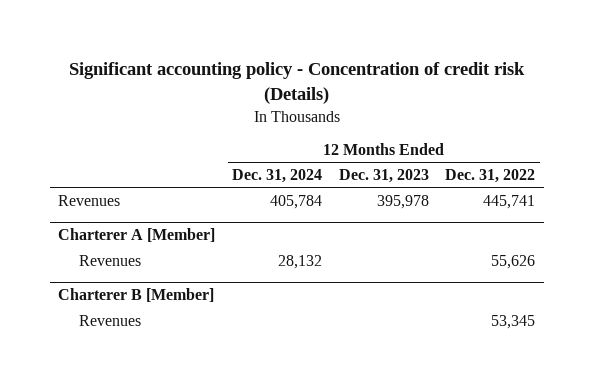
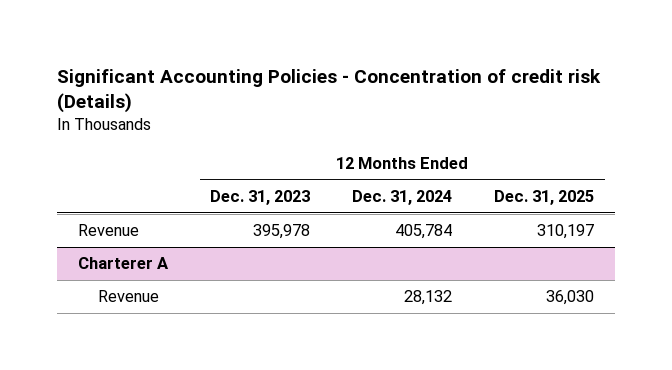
[68,61,525,104] Significant accounting policy - Concentration of credit risk (Details) -> [57,68,602,113] Significant Accounting Policies - Concentration of credit risk (Details)
[445,169,536,184] Dec. 31, 2022 -> none
none -> [494,189,595,205] Dec. 31, 2025
[57,288,214,303] Charterer B [Member] -> none
[79,314,142,326] Revenues -> none
[57,194,120,206] Revenues -> [78,224,140,237] Revenue
[57,228,215,243] Charterer A [Member] -> [78,257,170,270] Charterer A
[79,254,142,266] Revenues -> [98,290,160,303] Revenue

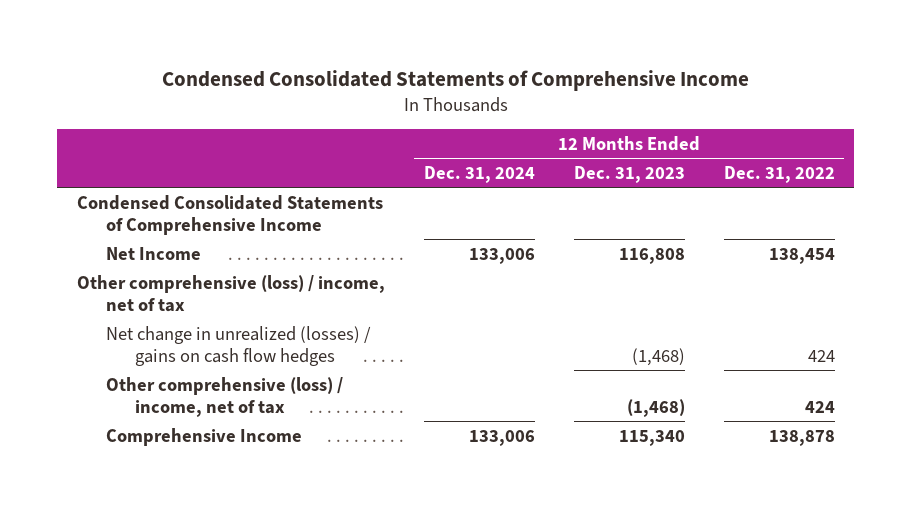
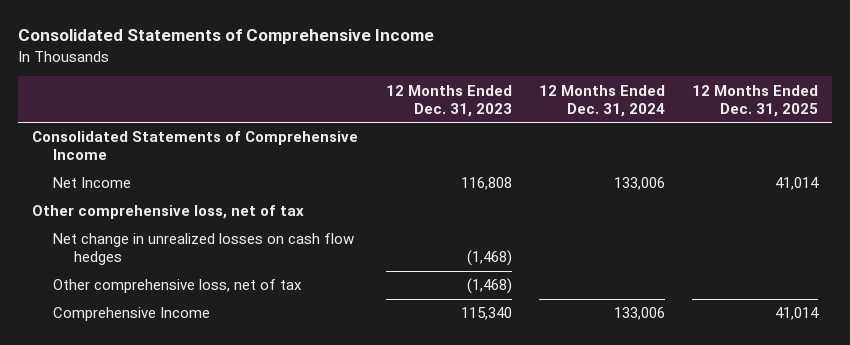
[161,69,749,91] Condensed Consolidated Statements of Comprehensive Income -> [18,29,435,45] Consolidated Statements of Comprehensive Income
[723,165,835,183] Dec. 31, 2022 -> none
none -> [692,84,819,117] 12 Months Ended Dec. 31, 2025
[76,194,383,235] Condensed Consolidated Statements of Comprehensive Income -> [32,131,359,161] Consolidated Statements of Comprehensive Income
[76,274,385,312] Other comprehensive (loss) / income, net of tax -> [32,205,305,220] Other comprehensive loss, net of tax
[105,325,371,366] Net change in unrealized (losses) / gains on cash flow hedges -> [53,233,355,266] Net change in unrealized losses on cash flow hedges
[105,376,343,417] Other comprehensive (loss) / income, net of tax -> [53,279,303,294] Other comprehensive loss, net of tax

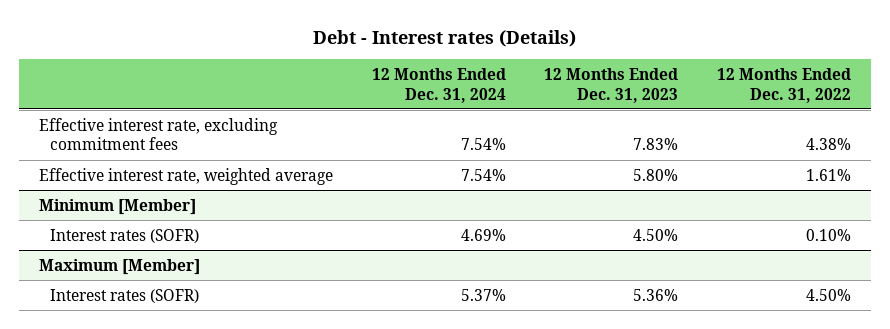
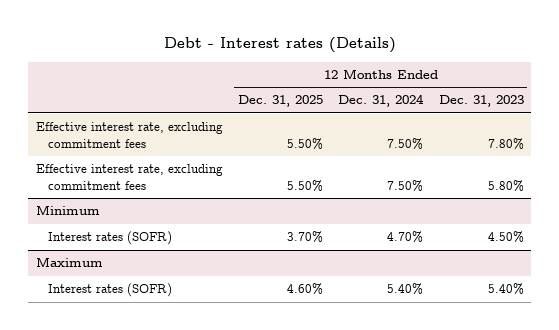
[717,67,852,103] 12 Months Ended Dec. 31, 2022 -> none
none -> [238,95,324,108] Dec. 31, 2025
[460,138,506,151] 7.54% -> [387,137,424,150] 7.50%
[633,138,679,151] 7.83% -> [487,137,524,150] 7.80%
[38,167,333,185] Effective interest rate, weighted average -> [35,164,223,190] Effective interest rate, excluding commitment fees
[460,168,506,181] 7.54% -> [387,179,424,192] 7.50%
[38,198,196,215] Minimum [Member] -> [35,205,100,216] Minimum
[460,228,506,241] 4.69% -> [387,231,424,244] 4.70%
[38,258,200,275] Maximum [Member] -> [35,257,103,268] Maximum
[460,288,506,301] 5.37% -> [387,283,424,296] 5.40%
[633,288,679,301] 5.36% -> [487,283,524,296] 5.40%

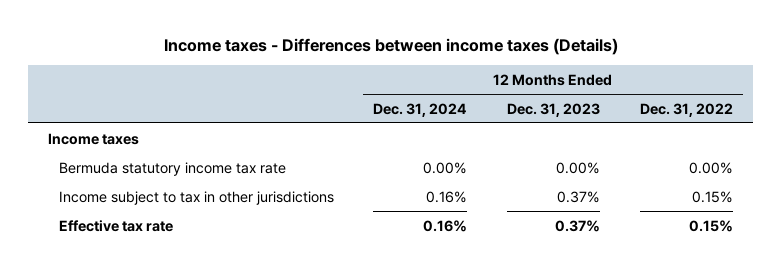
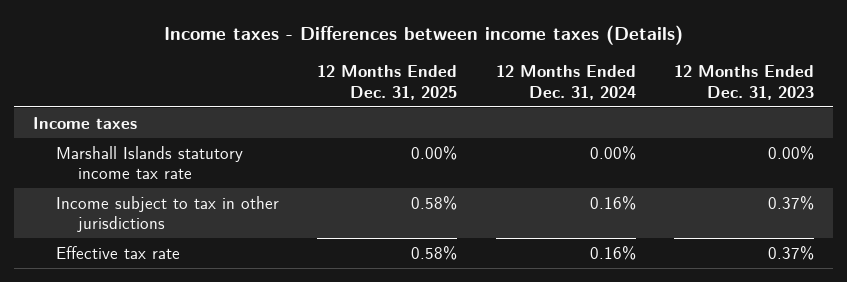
[640,102,734,117] Dec. 31, 2022 -> none
none -> [317,65,458,100] 12 Months Ended Dec. 31, 2025
[58,161,286,176] Bermuda statutory income tax rate -> [55,145,243,179] Marshall Islands statutory income tax rate

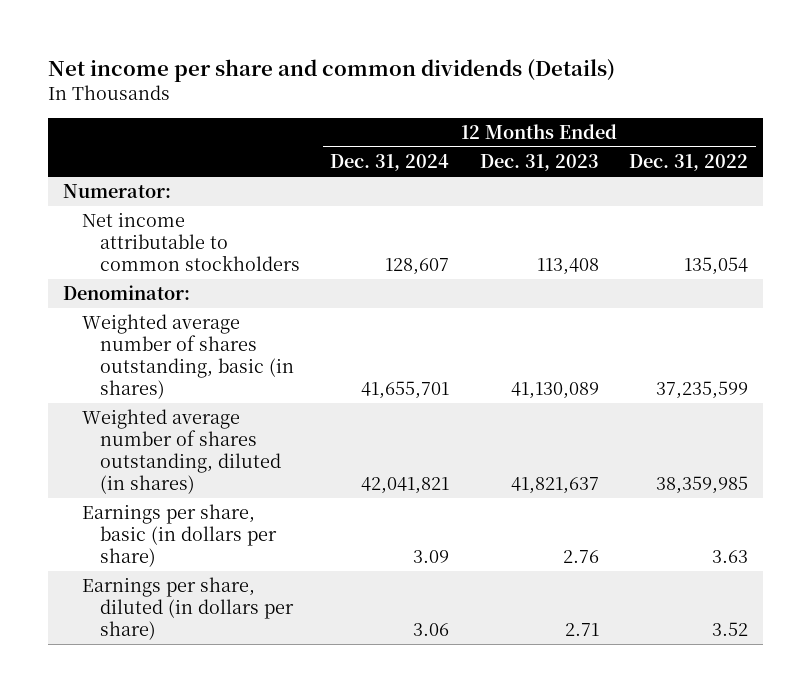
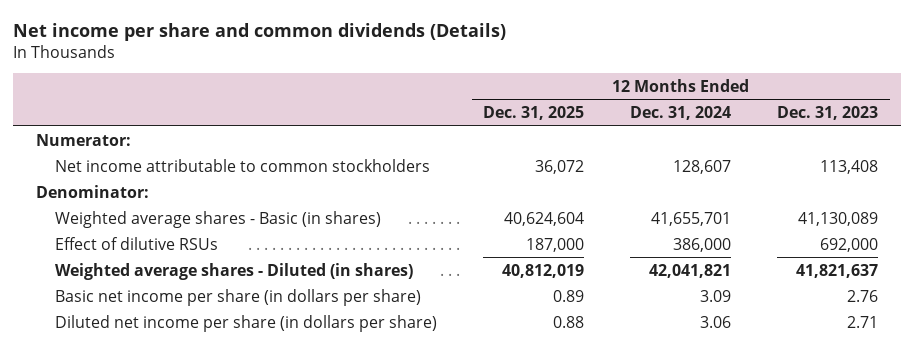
[629,153,749,171] Dec. 31, 2022 -> none
none -> [483,105,585,120] Dec. 31, 2025
[81,314,295,399] Weighted average number of shares outstanding, basic (in shares) -> [55,210,382,228] Weighted average shares - Basic (in shares)
none -> [55,236,219,250] Effect of dilutive RSUs
[81,409,282,494] Weighted average number of shares outstanding, diluted (in shares) -> [55,262,414,280] Weighted average shares - Diluted (in shares)
[81,504,278,567] Earnings per share, basic (in dollars per share) -> [55,288,422,306] Basic net income per share (in dollars per share)
[81,577,295,640] Earnings per share, diluted (in dollars per share) -> [55,314,438,332] Diluted net income per share (in dollars per share)

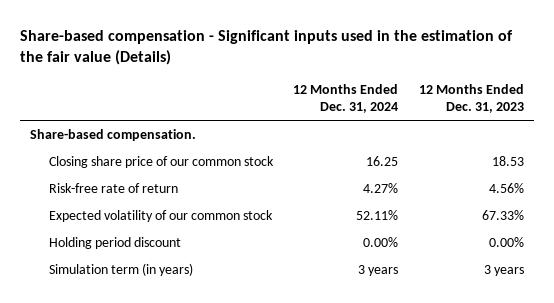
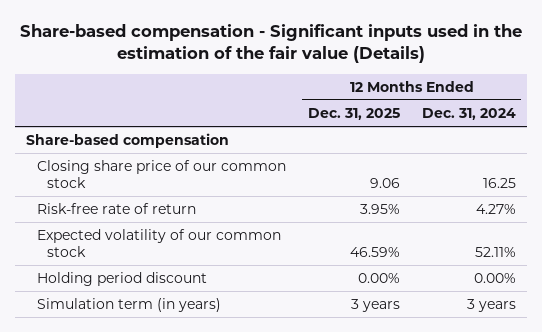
[418,83,524,114] 12 Months Ended Dec. 31, 2023 -> none
none -> [307,108,400,121] Dec. 31, 2025
[29,128,196,141] Share-based compensation. -> [26,133,230,149] Share-based compensation

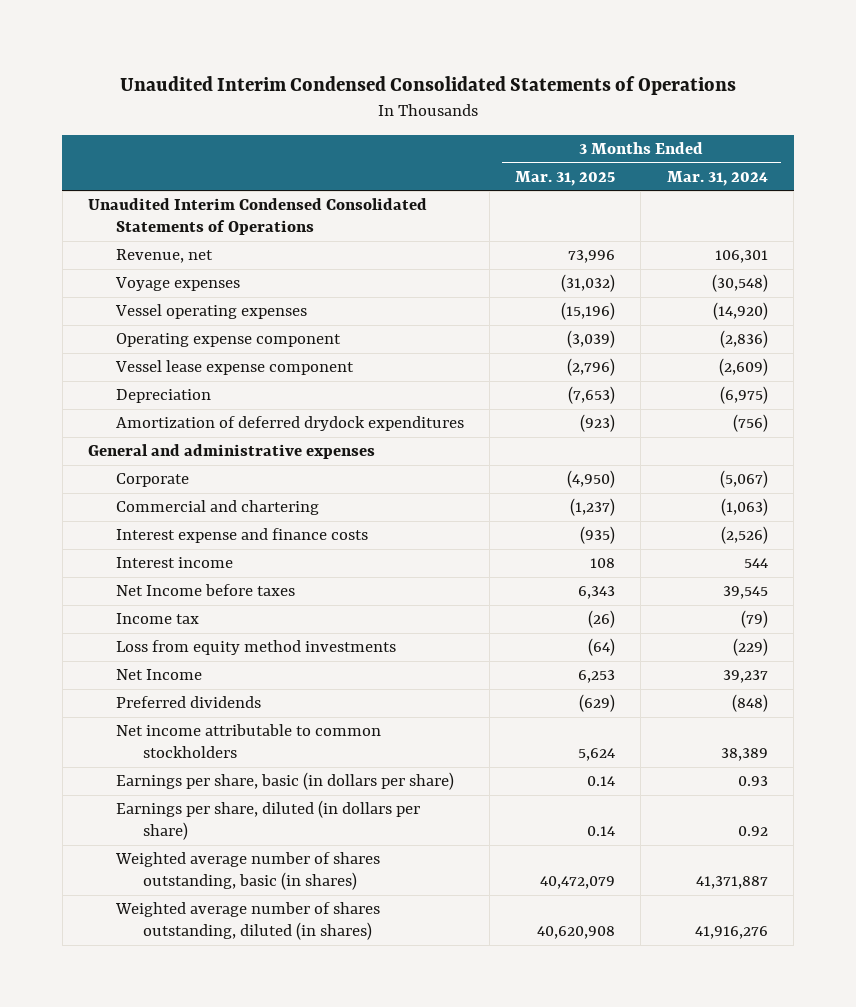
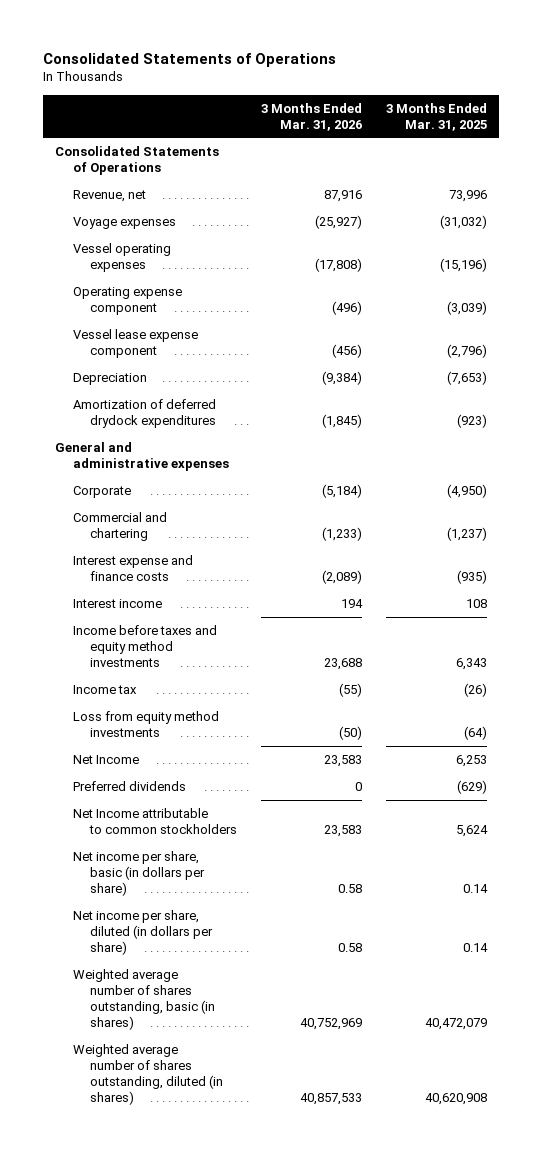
[119,76,736,96] Unaudited Interim Condensed Consolidated Statements of Operations -> [43,52,337,67] Consolidated Statements of Operations
[666,170,768,186] Mar. 31, 2024 -> none
none -> [261,102,363,131] 3 Months Ended Mar. 31, 2026
[88,198,428,236] Unaudited Interim Condensed Consolidated Statements of Operations -> [55,145,220,176] Consolidated Statements of Operations
[115,584,295,597] Net Income before taxes -> [72,624,217,668] Income before taxes and equity method investments
[115,724,381,759] Net income attributable to common stockholders -> [72,807,238,835] Net Income attributable to common stockholders
[115,772,454,791] Earnings per share, basic (in dollars per share) -> [72,850,206,897] Net income per share, basic (in dollars per share)
[115,800,420,841] Earnings per share, diluted (in dollars per share) -> [72,909,214,956] Net income per share, diluted (in dollars per share)

